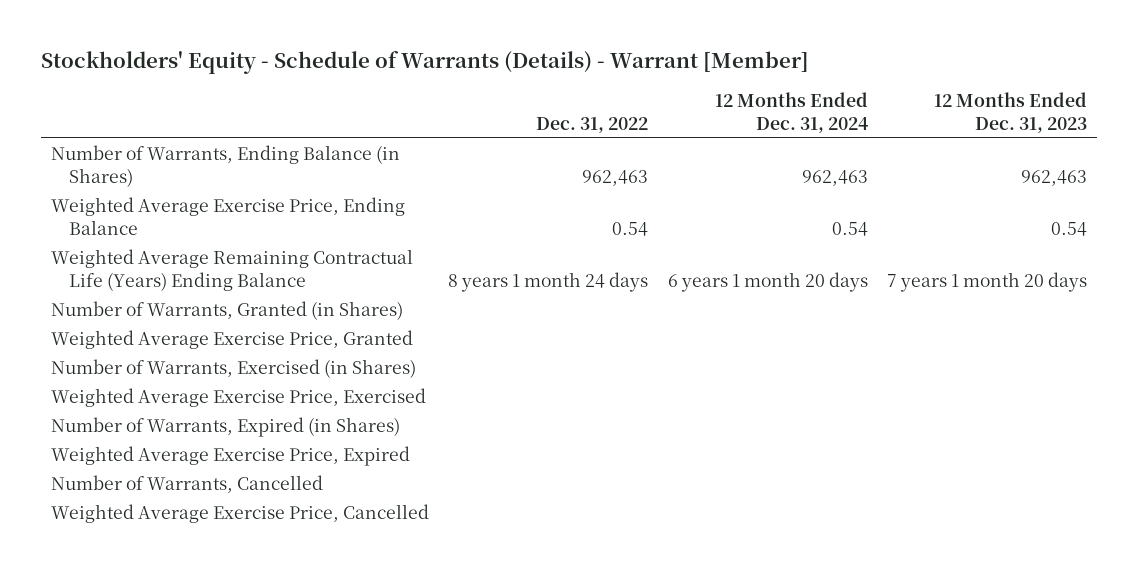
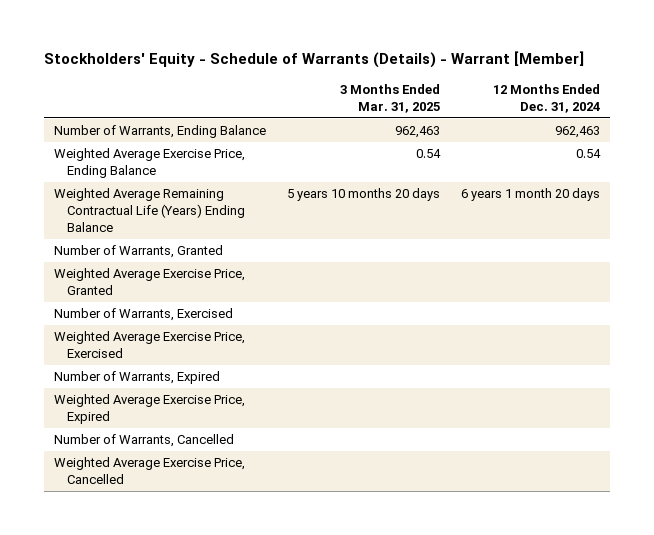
[536,116,649,133] Dec. 31, 2022 -> none
[934,91,1088,133] 12 Months Ended Dec. 31, 2023 -> none
none -> [340,84,441,113] 3 Months Ended Mar. 31, 2025
[50,144,400,187] Number of Warrants, Ending Balance (in Shares) -> [54,125,267,139] Number of Warrants, Ending Balance
[50,300,403,320] Number of Warrants, Granted (in Shares) -> [54,245,224,259] Number of Warrants, Granted
[50,358,416,378] Number of Warrants, Exercised (in Shares) -> [54,308,234,322] Number of Warrants, Exercised
[50,416,400,437] Number of Warrants, Expired (in Shares) -> [54,371,221,385] Number of Warrants, Expired

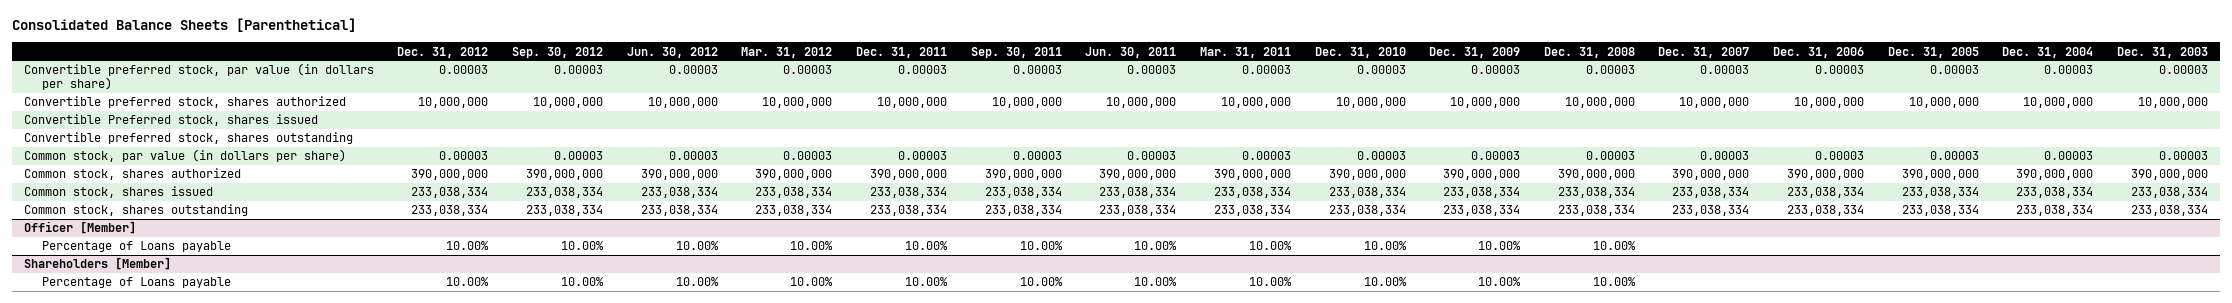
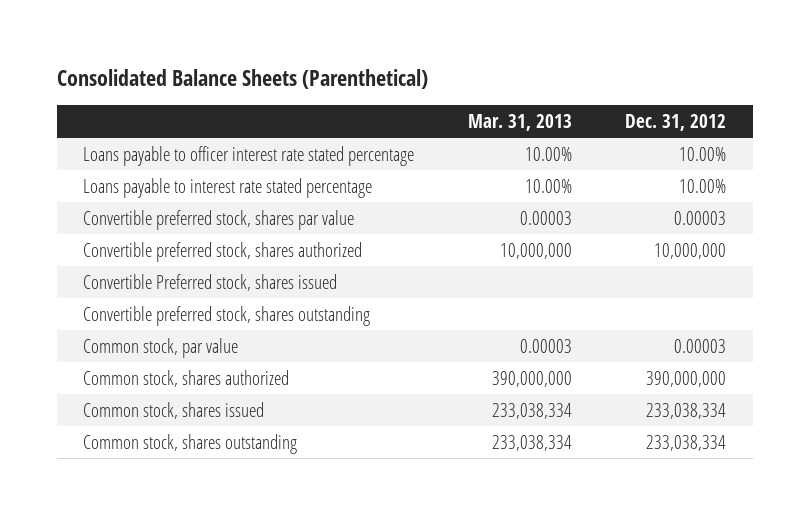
[12,18,357,33] Consolidated Balance Sheets [Parenthetical] -> [56,69,428,90] Consolidated Balance Sheets (Parenthetical)
[512,46,604,58] Sep. 30, 2012 -> none
[626,46,718,58] Jun. 30, 2012 -> none
[741,46,833,58] Mar. 31, 2012 -> none
[856,46,948,58] Dec. 31, 2011 -> none
[970,46,1062,58] Sep. 30, 2011 -> none
[1085,46,1177,58] Jun. 30, 2011 -> none
[1199,46,1291,58] Mar. 31, 2011 -> none
[1314,46,1406,58] Dec. 31, 2010 -> none
[1429,46,1521,58] Dec. 31, 2009 -> none
[1543,46,1635,58] Dec. 31, 2008 -> none
[1658,46,1750,58] Dec. 31, 2007 -> none
[1773,46,1865,58] Dec. 31, 2006 -> none
[1887,46,1979,58] Dec. 31, 2005 -> none
[2002,46,2094,58] Dec. 31, 2004 -> none
[2117,46,2209,58] Dec. 31, 2003 -> none
none -> [467,114,572,132] Mar. 31, 2013
none -> [83,145,415,166] Loans payable to officer interest rate stated percentage
none -> [83,177,373,198] Loans payable to interest rate stated percentage
[23,63,374,91] Convertible preferred stock, par value (in dollars per share) -> [83,209,355,230] Convertible preferred stock, shares par value
[23,149,346,163] Common stock, par value (in dollars per share) -> [83,337,239,358] Common stock, par value
[23,221,136,235] Officer [Member] -> none
[41,241,231,253] Percentage of Loans payable -> none
[23,257,171,271] Shareholders [Member] -> none
[41,277,231,289] Percentage of Loans payable -> none

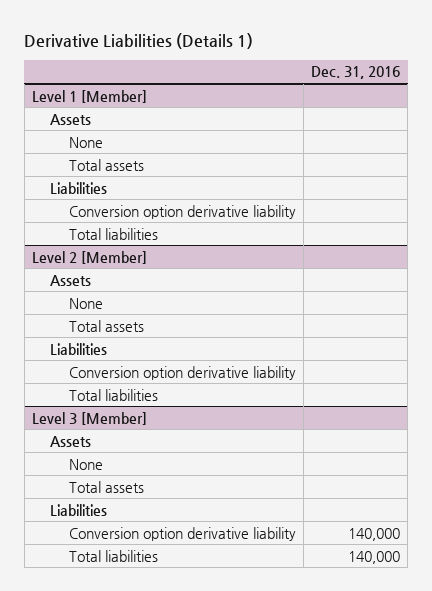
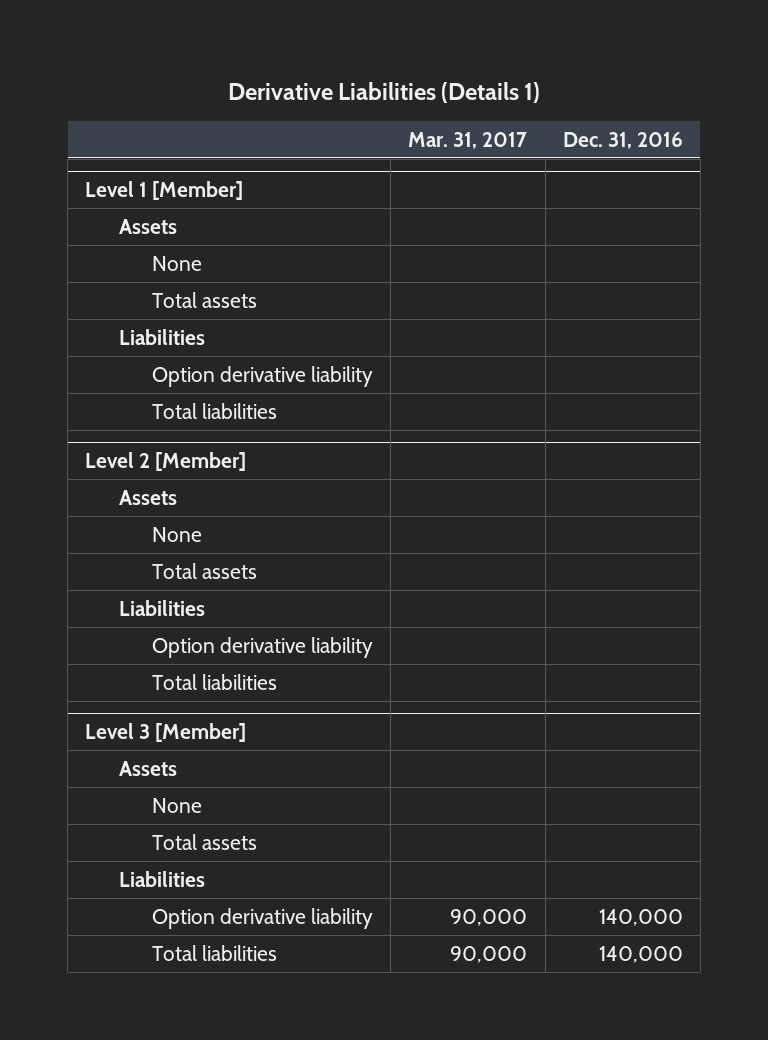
none -> [408,131,528,149] Mar. 31, 2017
[68,204,296,219] Conversion option derivative liability -> [152,365,374,387] Option derivative liability
[68,365,296,380] Conversion option derivative liability -> [152,636,374,658] Option derivative liability
[68,526,296,541] Conversion option derivative liability -> [152,907,374,929] Option derivative liability

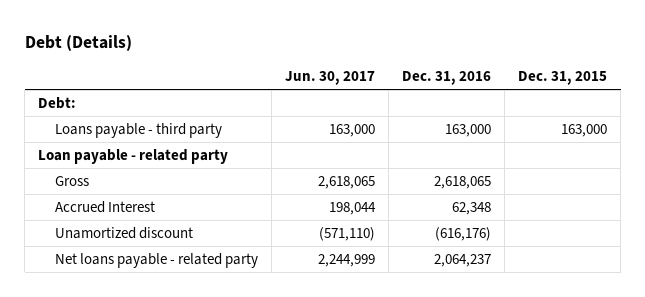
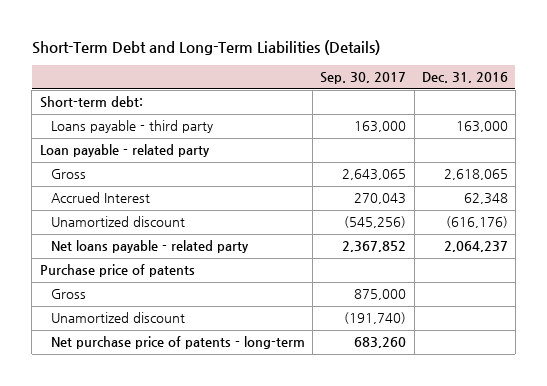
[24,35,132,52] Debt (Details) -> [31,39,380,55] Short-Term Debt and Long-Term Liabilities (Details)
[285,71,376,86] Jun. 30, 2017 -> none
[518,71,608,86] Dec. 31, 2015 -> none
none -> [320,72,407,85] Sep. 30, 2017
[38,96,77,109] Debt: -> [39,96,143,109] Short-term debt:
none -> [39,264,195,278] Purchase price of patents
none -> [50,289,86,300] Gross
none -> [50,312,185,324] Unamortized discount
none -> [50,336,305,350] Net purchase price of patents - long-term

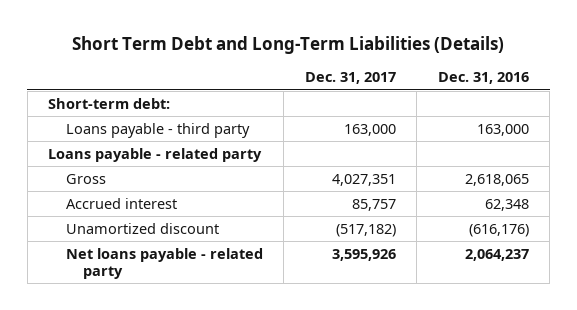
[31,39,380,55] Short-Term Debt and Long-Term Liabilities (Details) -> [72,36,505,55] Short Term Debt and Long-Term Liabilities (Details)
[320,72,407,85] Sep. 30, 2017 -> none
none -> [304,72,396,85] Dec. 31, 2017
[39,144,210,158] Loan payable - related party -> [48,147,263,162] Loans payable - related party
[50,192,150,204] Accrued Interest -> [65,197,177,209] Accrued interest
[39,264,195,278] Purchase price of patents -> none
[50,289,86,300] Gross -> none
[50,312,185,324] Unamortized discount -> none
[50,336,305,350] Net purchase price of patents - long-term -> none

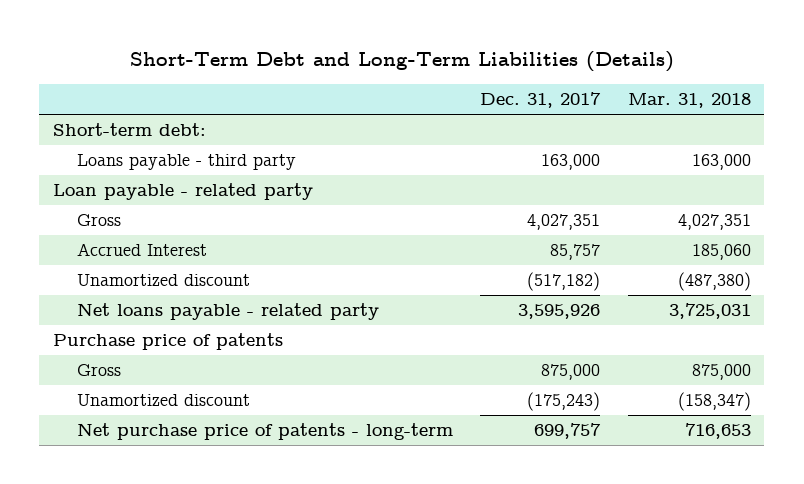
[72,36,505,55] Short Term Debt and Long-Term Liabilities (Details) -> [129,51,674,73] Short-Term Debt and Long-Term Liabilities (Details)
[437,72,529,85] Dec. 31, 2016 -> none
none -> [627,93,751,109] Mar. 31, 2018
[48,147,263,162] Loans payable - related party -> [52,183,313,201] Loan payable - related party
[65,197,177,209] Accrued interest -> [77,243,208,257] Accrued Interest
none -> [52,333,283,351] Purchase price of patents
none -> [77,364,122,377] Gross
none -> [77,394,251,407] Unamortized discount
none -> [77,423,454,441] Net purchase price of patents - long-term

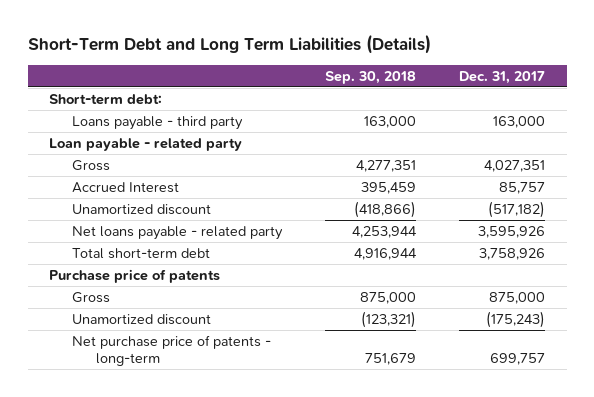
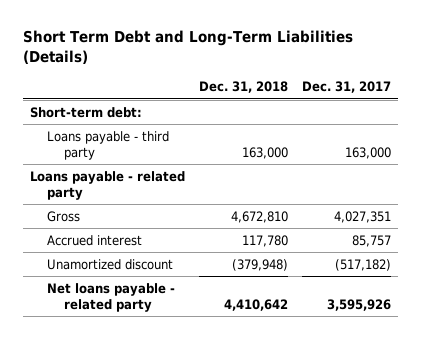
[27,34,431,55] Short-Term Debt and Long Term Liabilities (Details) -> [22,30,353,64] Short Term Debt and Long-Term Liabilities (Details)
[325,70,417,84] Sep. 30, 2018 -> none
none -> [198,81,288,94] Dec. 31, 2018
[49,137,243,151] Loan payable - related party -> [29,170,185,200] Loans payable - related party
[72,181,180,193] Accrued Interest -> [46,234,142,246] Accrued interest
[72,247,211,259] Total short-term debt -> none
[49,268,221,283] Purchase price of patents -> none
[72,291,111,303] Gross -> none
[72,313,212,325] Unamortized discount -> none
[72,334,272,366] Net purchase price of patents - long-term -> none

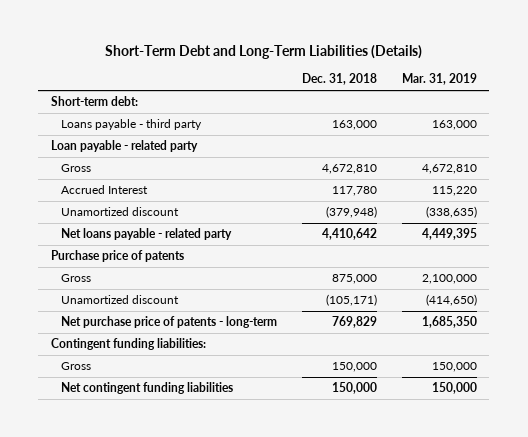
[22,30,353,64] Short Term Debt and Long-Term Liabilities (Details) -> [104,45,422,60] Short-Term Debt and Long-Term Liabilities (Details)
[302,81,392,94] Dec. 31, 2017 -> none
none -> [402,73,478,86] Mar. 31, 2019
[29,170,185,200] Loans payable - related party -> [50,140,198,153] Loan payable - related party
[46,234,142,246] Accrued interest -> [61,185,149,195] Accrued Interest
none -> [50,250,184,263] Purchase price of patents
none -> [61,274,92,283] Gross
none -> [61,295,180,305] Unamortized discount
none -> [61,316,278,329] Net purchase price of patents - long-term
none -> [50,338,206,351] Contingent funding liabilities:
none -> [61,362,92,371] Gross
none -> [61,382,234,395] Net contingent funding liabilities

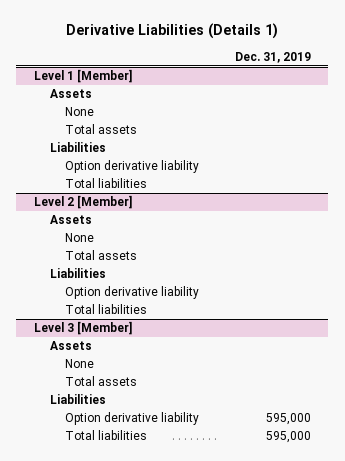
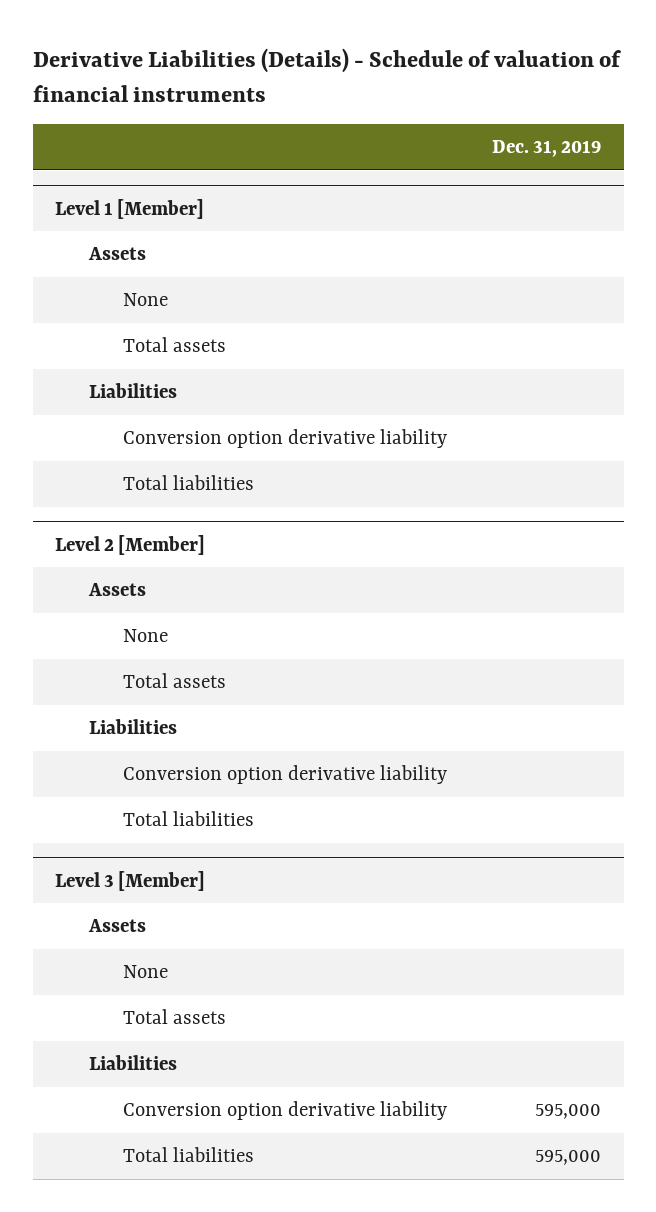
[66,23,279,40] Derivative Liabilities (Details 1) -> [32,48,621,102] Derivative Liabilities (Details) - Schedule of valuation of financial instruments
[64,160,199,174] Option derivative liability -> [122,429,447,449] Conversion option derivative liability
[64,286,199,300] Option derivative liability -> [122,765,447,785] Conversion option derivative liability
[64,412,199,426] Option derivative liability -> [122,1101,447,1121] Conversion option derivative liability

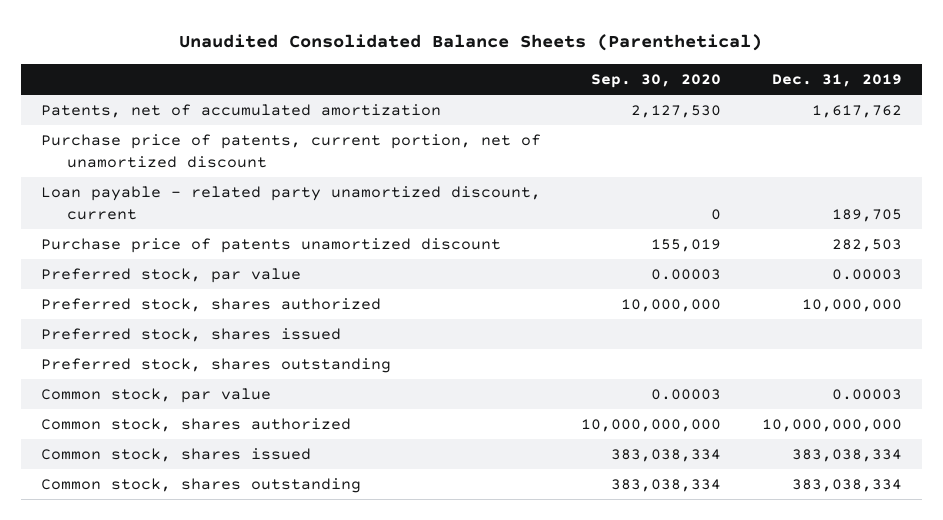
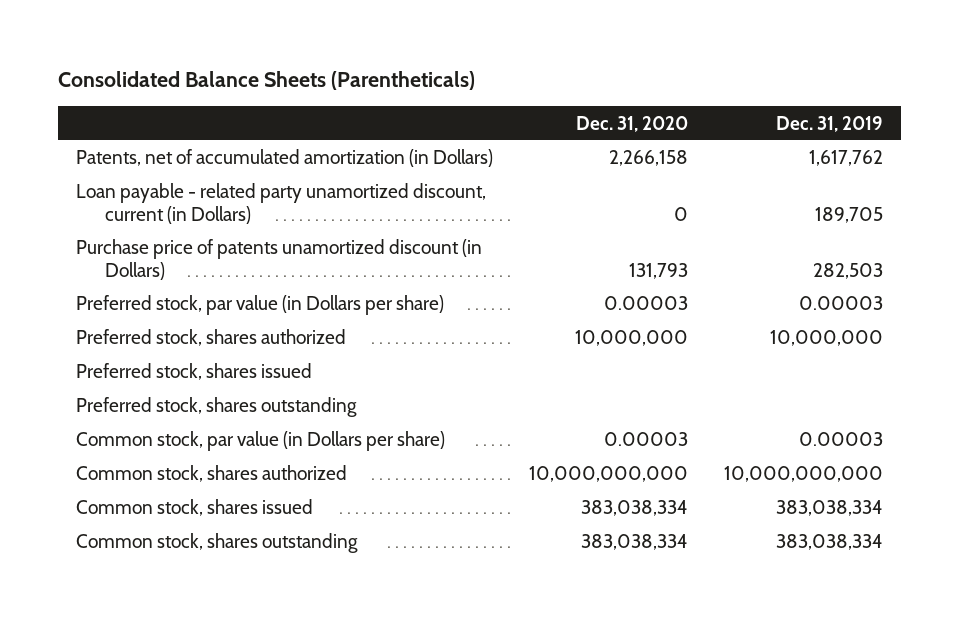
[179,34,763,52] Unaudited Consolidated Balance Sheets (Parenthetical) -> [58,71,476,91] Consolidated Balance Sheets (Parentheticals)
[591,73,722,88] Sep. 30, 2020 -> none
none -> [576,115,689,132] Dec. 31, 2020
[41,134,542,168] Purchase price of patents, current portion, net of unamortized discount -> none
[41,104,442,119] Patents, net of accumulated amortization -> [76,149,494,168] Patents, net of accumulated amortization (in Dollars)
[41,186,542,220] Loan payable - related party unamortized discount, current -> [76,183,487,224] Loan payable - related party unamortized discount, current (in Dollars)
[41,238,502,254] Purchase price of patents unamortized discount -> [76,239,483,280] Purchase price of patents unamortized discount (in Dollars)
[41,268,302,284] Preferred stock, par value -> [76,295,445,316] Preferred stock, par value (in Dollars per share)
[41,388,272,404] Common stock, par value -> [76,431,446,452] Common stock, par value (in Dollars per share)

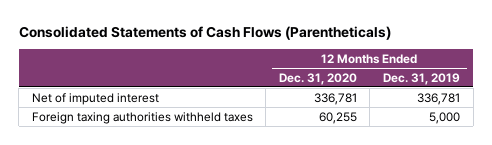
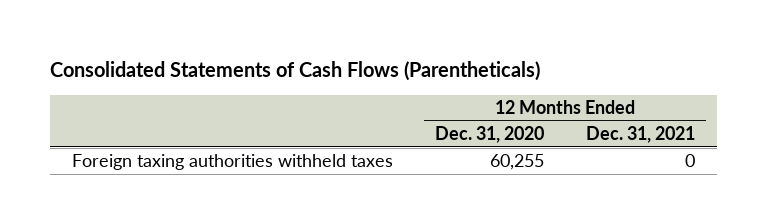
[383,72,461,85] Dec. 31, 2019 -> none
none -> [586,126,696,144] Dec. 31, 2021
[31,92,159,105] Net of imputed interest -> none

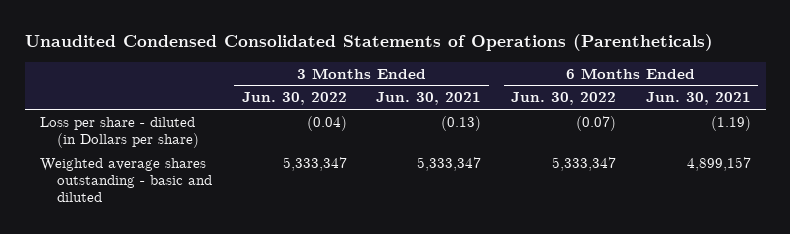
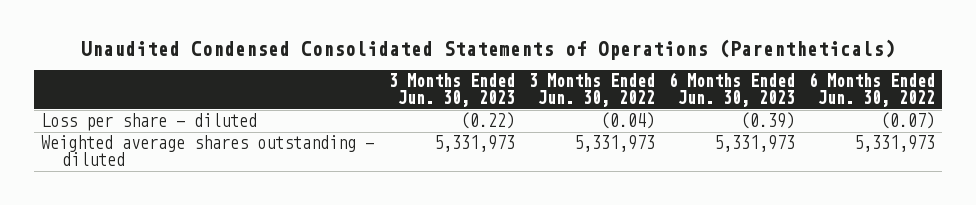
[376,92,482,106] Jun. 30, 2021 -> none
[645,92,751,106] Jun. 30, 2021 -> none
none -> [388,72,515,107] 3 Months Ended Jun. 30, 2023
none -> [668,71,795,107] 6 Months Ended Jun. 30, 2023
[39,116,199,148] Loss per share - diluted (in Dollars per share) -> [41,113,258,132] Loss per share - diluted
[39,157,212,203] Weighted average shares outstanding - basic and diluted -> [41,135,375,167] Weighted average shares outstanding - diluted
[282,156,347,171] 5,333,347 -> [573,135,655,153] 5,331,973
[552,156,617,171] 5,333,347 -> [853,135,935,153] 5,331,973

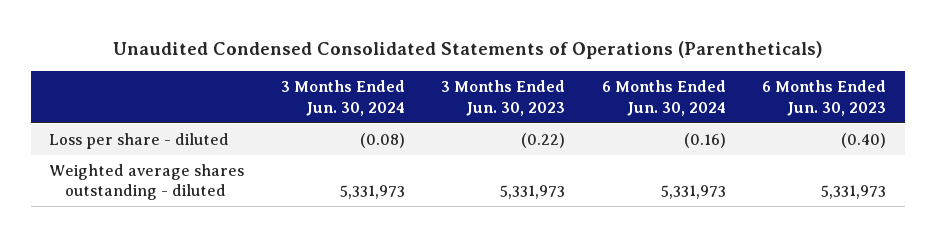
[528,72,655,107] 3 Months Ended Jun. 30, 2022 -> none
[808,71,935,107] 6 Months Ended Jun. 30, 2022 -> none
none -> [280,80,405,116] 3 Months Ended Jun. 30, 2024
none -> [601,80,726,116] 6 Months Ended Jun. 30, 2024
[740,112,795,130] (0.39) -> [841,132,887,148] (0.40)

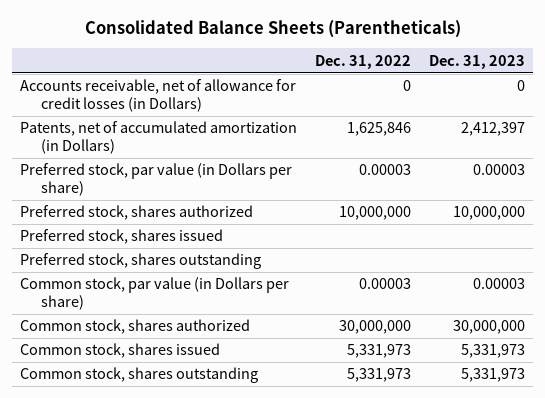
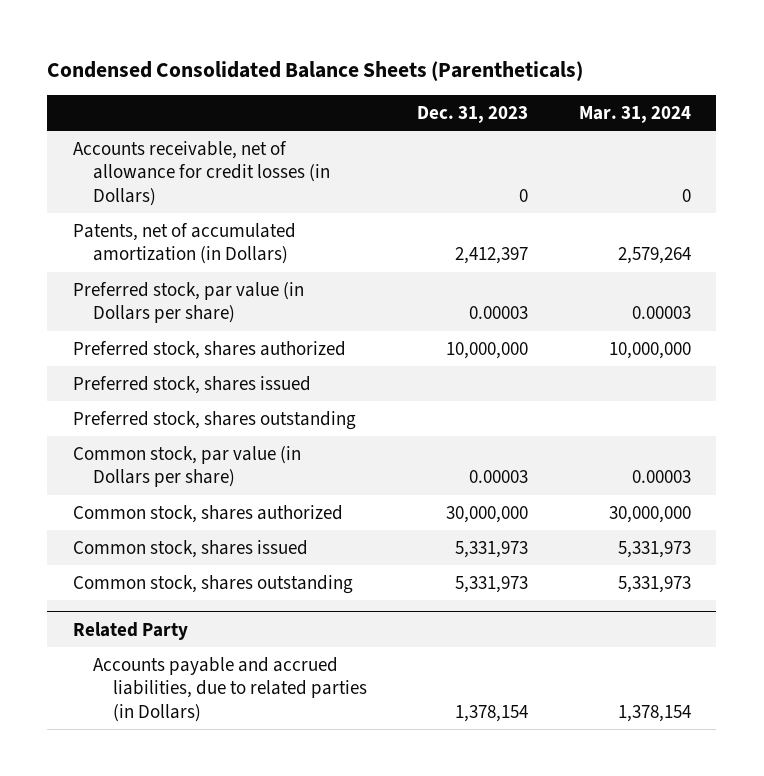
[84,20,461,39] Consolidated Balance Sheets (Parentheticals) -> [47,60,584,81] Condensed Consolidated Balance Sheets (Parentheticals)
[315,54,412,69] Dec. 31, 2022 -> none
none -> [578,106,691,124] Mar. 31, 2024
none -> [72,621,188,640] Related Party
none -> [92,656,367,723] Accounts payable and accrued liabilities, due to related parties (in Dollars)

